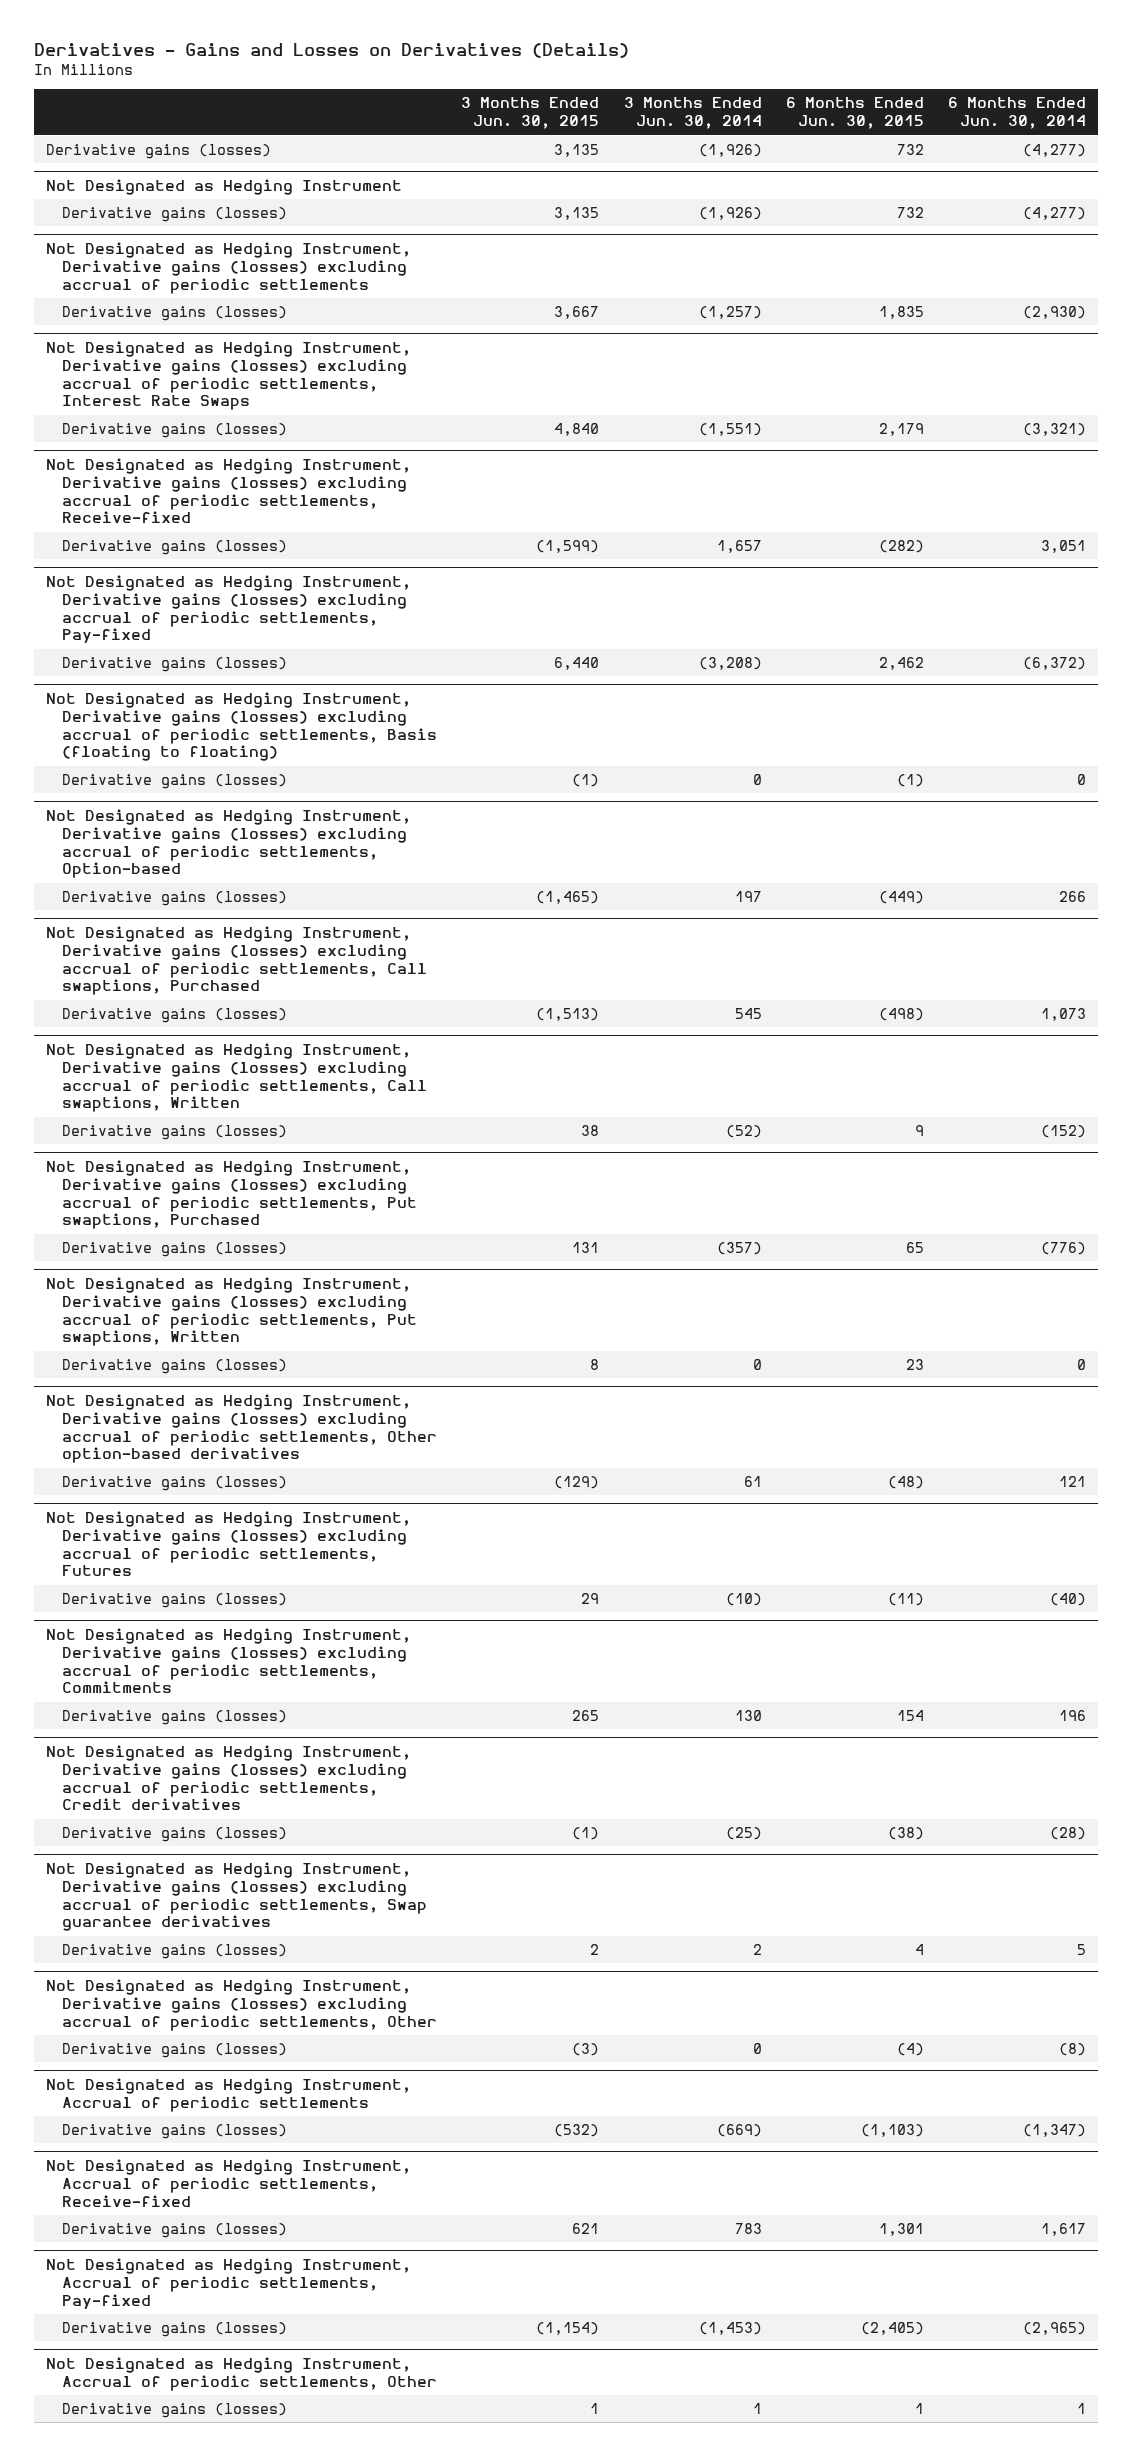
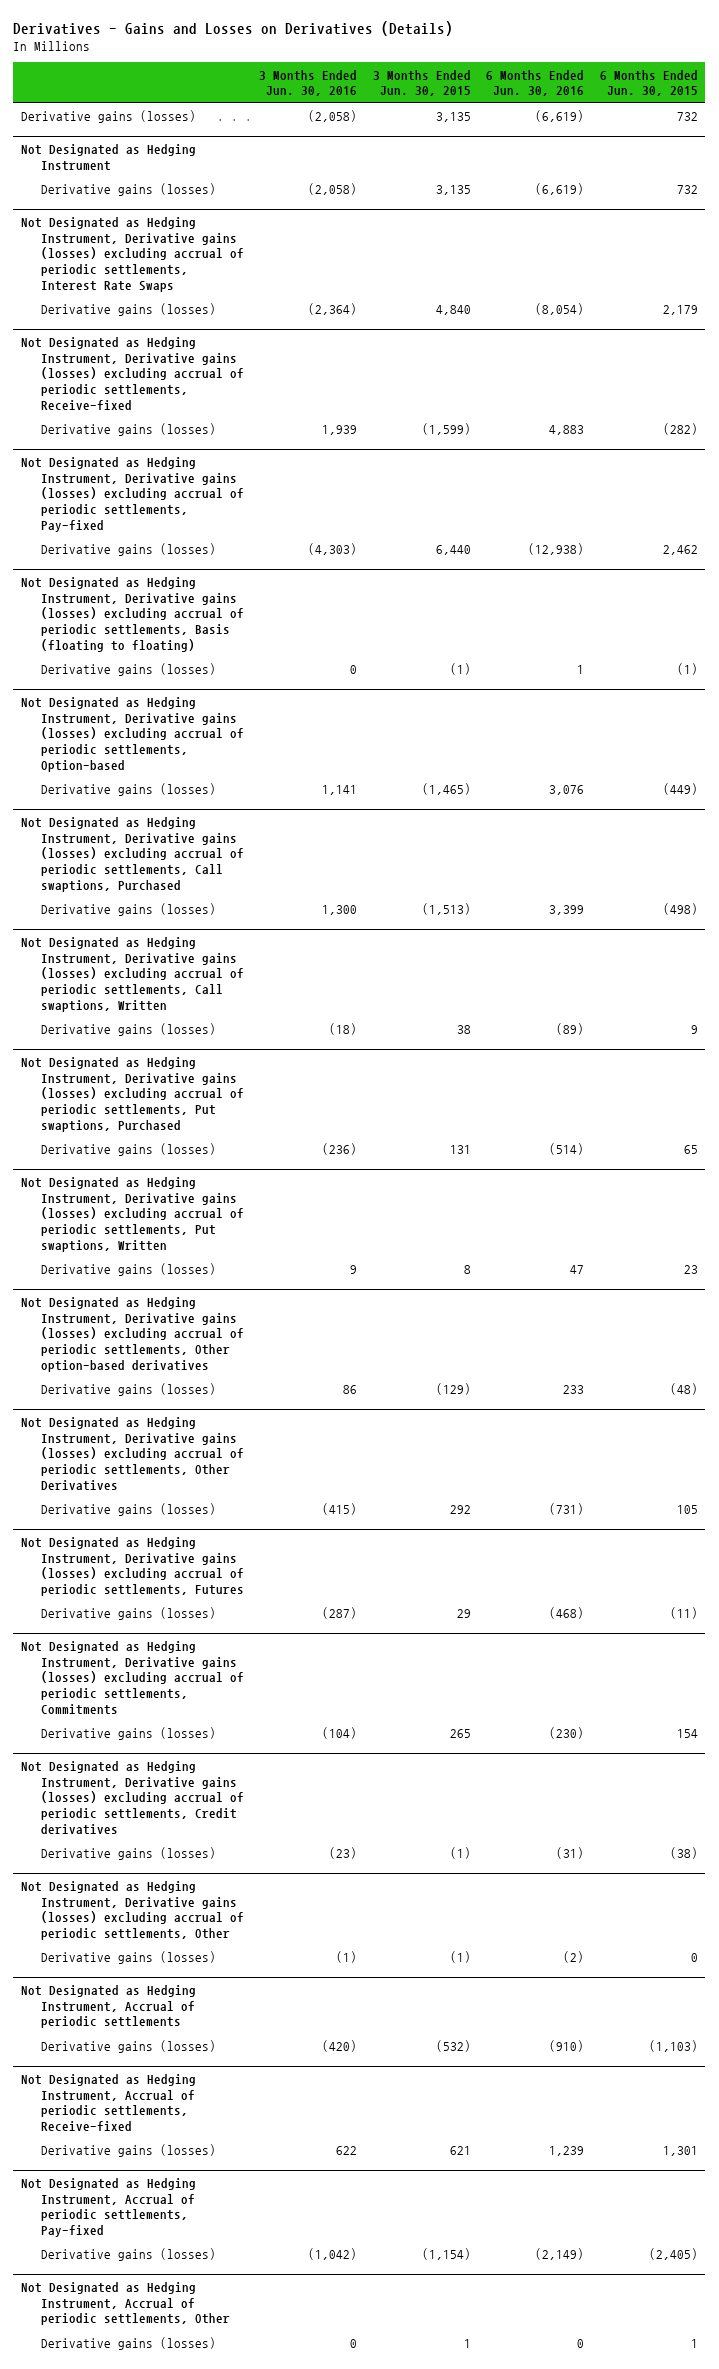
[623,97,762,130] 3 Months Ended Jun. 30, 2014 -> none
[948,97,1087,130] 6 Months Ended Jun. 30, 2014 -> none
none -> [259,69,358,97] 3 Months Ended Jun. 30, 2016
none -> [486,69,585,97] 6 Months Ended Jun. 30, 2016
[45,242,411,294] Not Designated as Hedging Instrument, Derivative gains (losses) excluding accrual of periodic settlements -> none
[61,306,287,322] Derivative gains (losses) -> none
none -> [21,1417,245,1491] Not Designated as Hedging Instrument, Derivative gains (losses) excluding accrual of periodic settlements, Other Derivatives
none -> [41,1503,217,1517] Derivative gains (losses)
[45,1862,427,1932] Not Designated as Hedging Instrument, Derivative gains (losses) excluding accrual of periodic settlements, Swap guarantee derivatives -> none
[61,1944,287,1960] Derivative gains (losses) -> none
[572,2043,600,2057] (3) -> [449,1951,471,1964] (1)
[896,2043,924,2057] (4) -> [690,1953,698,1963] 0

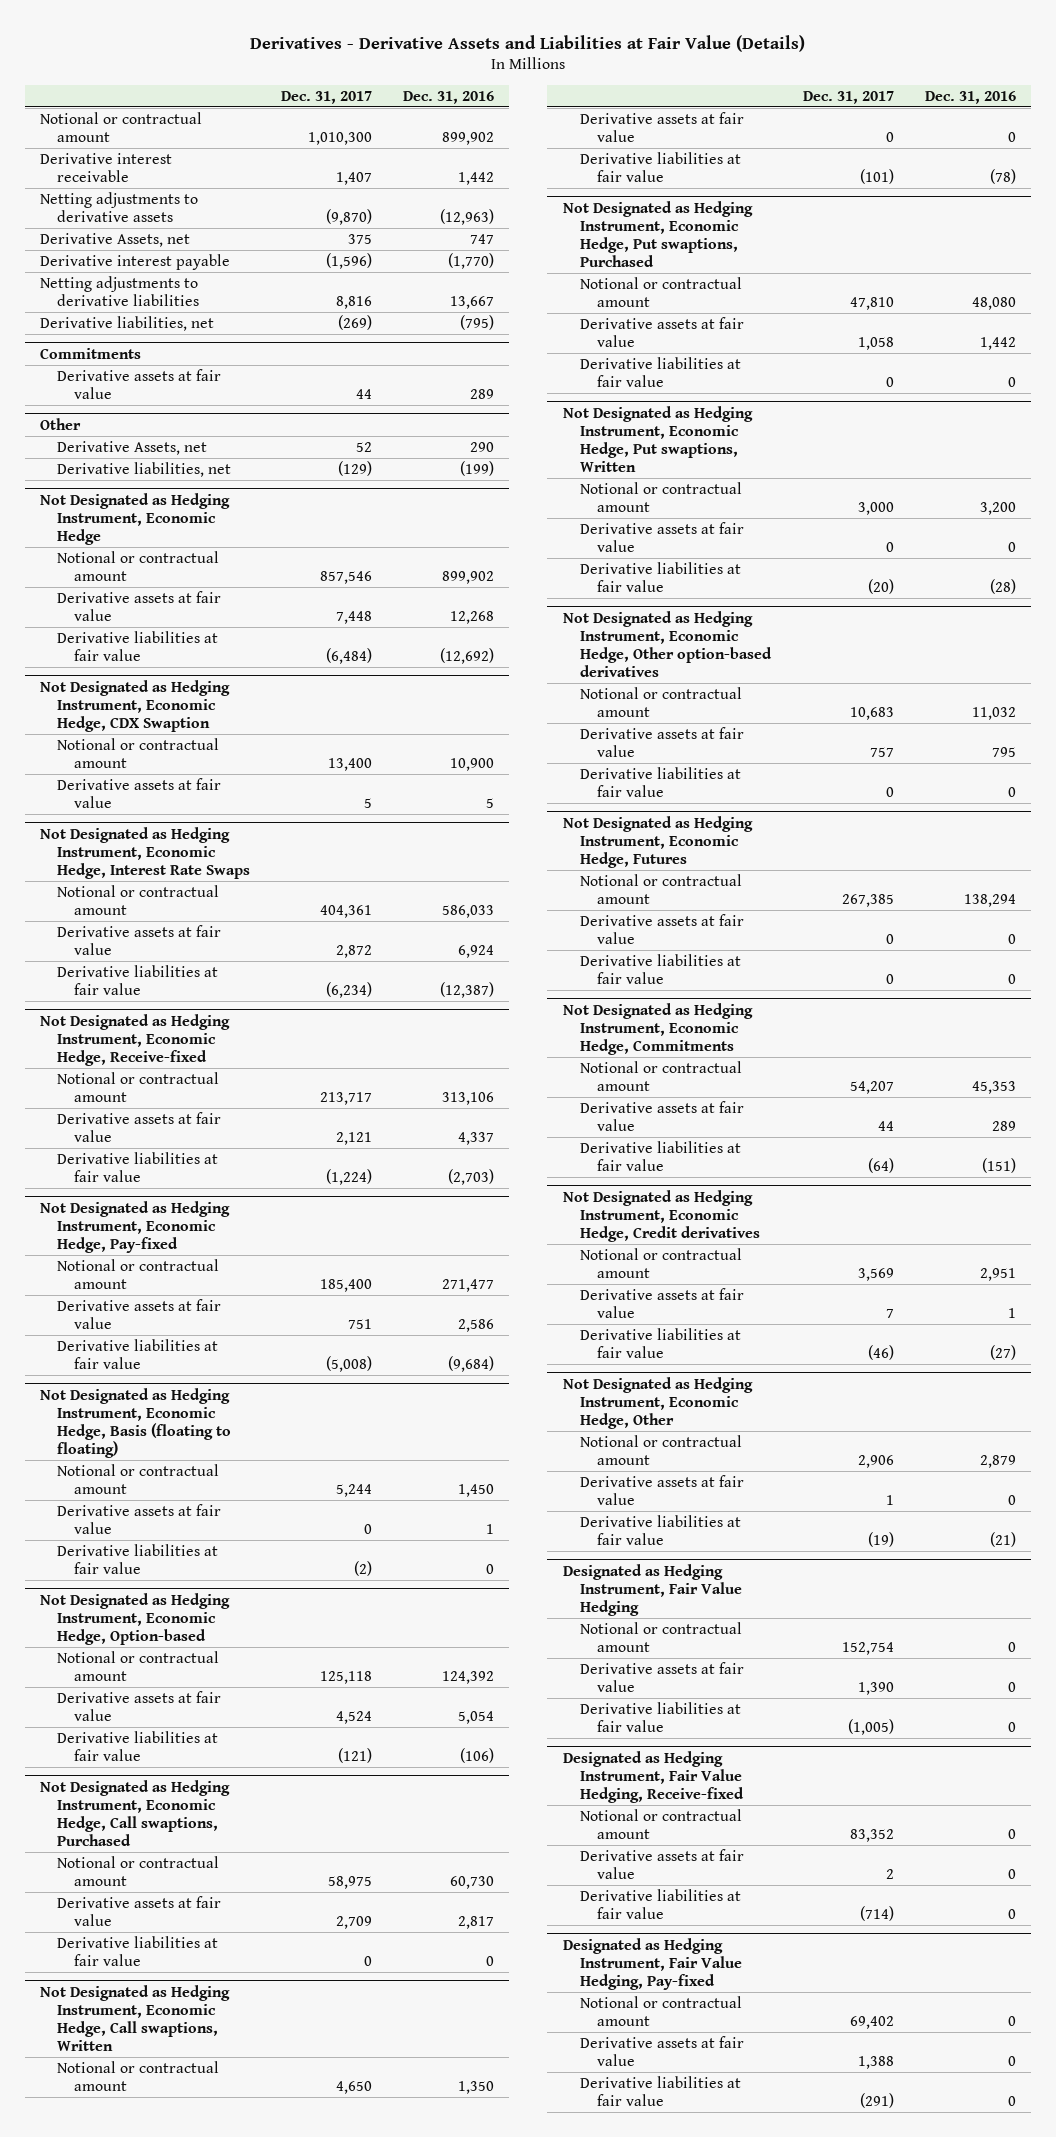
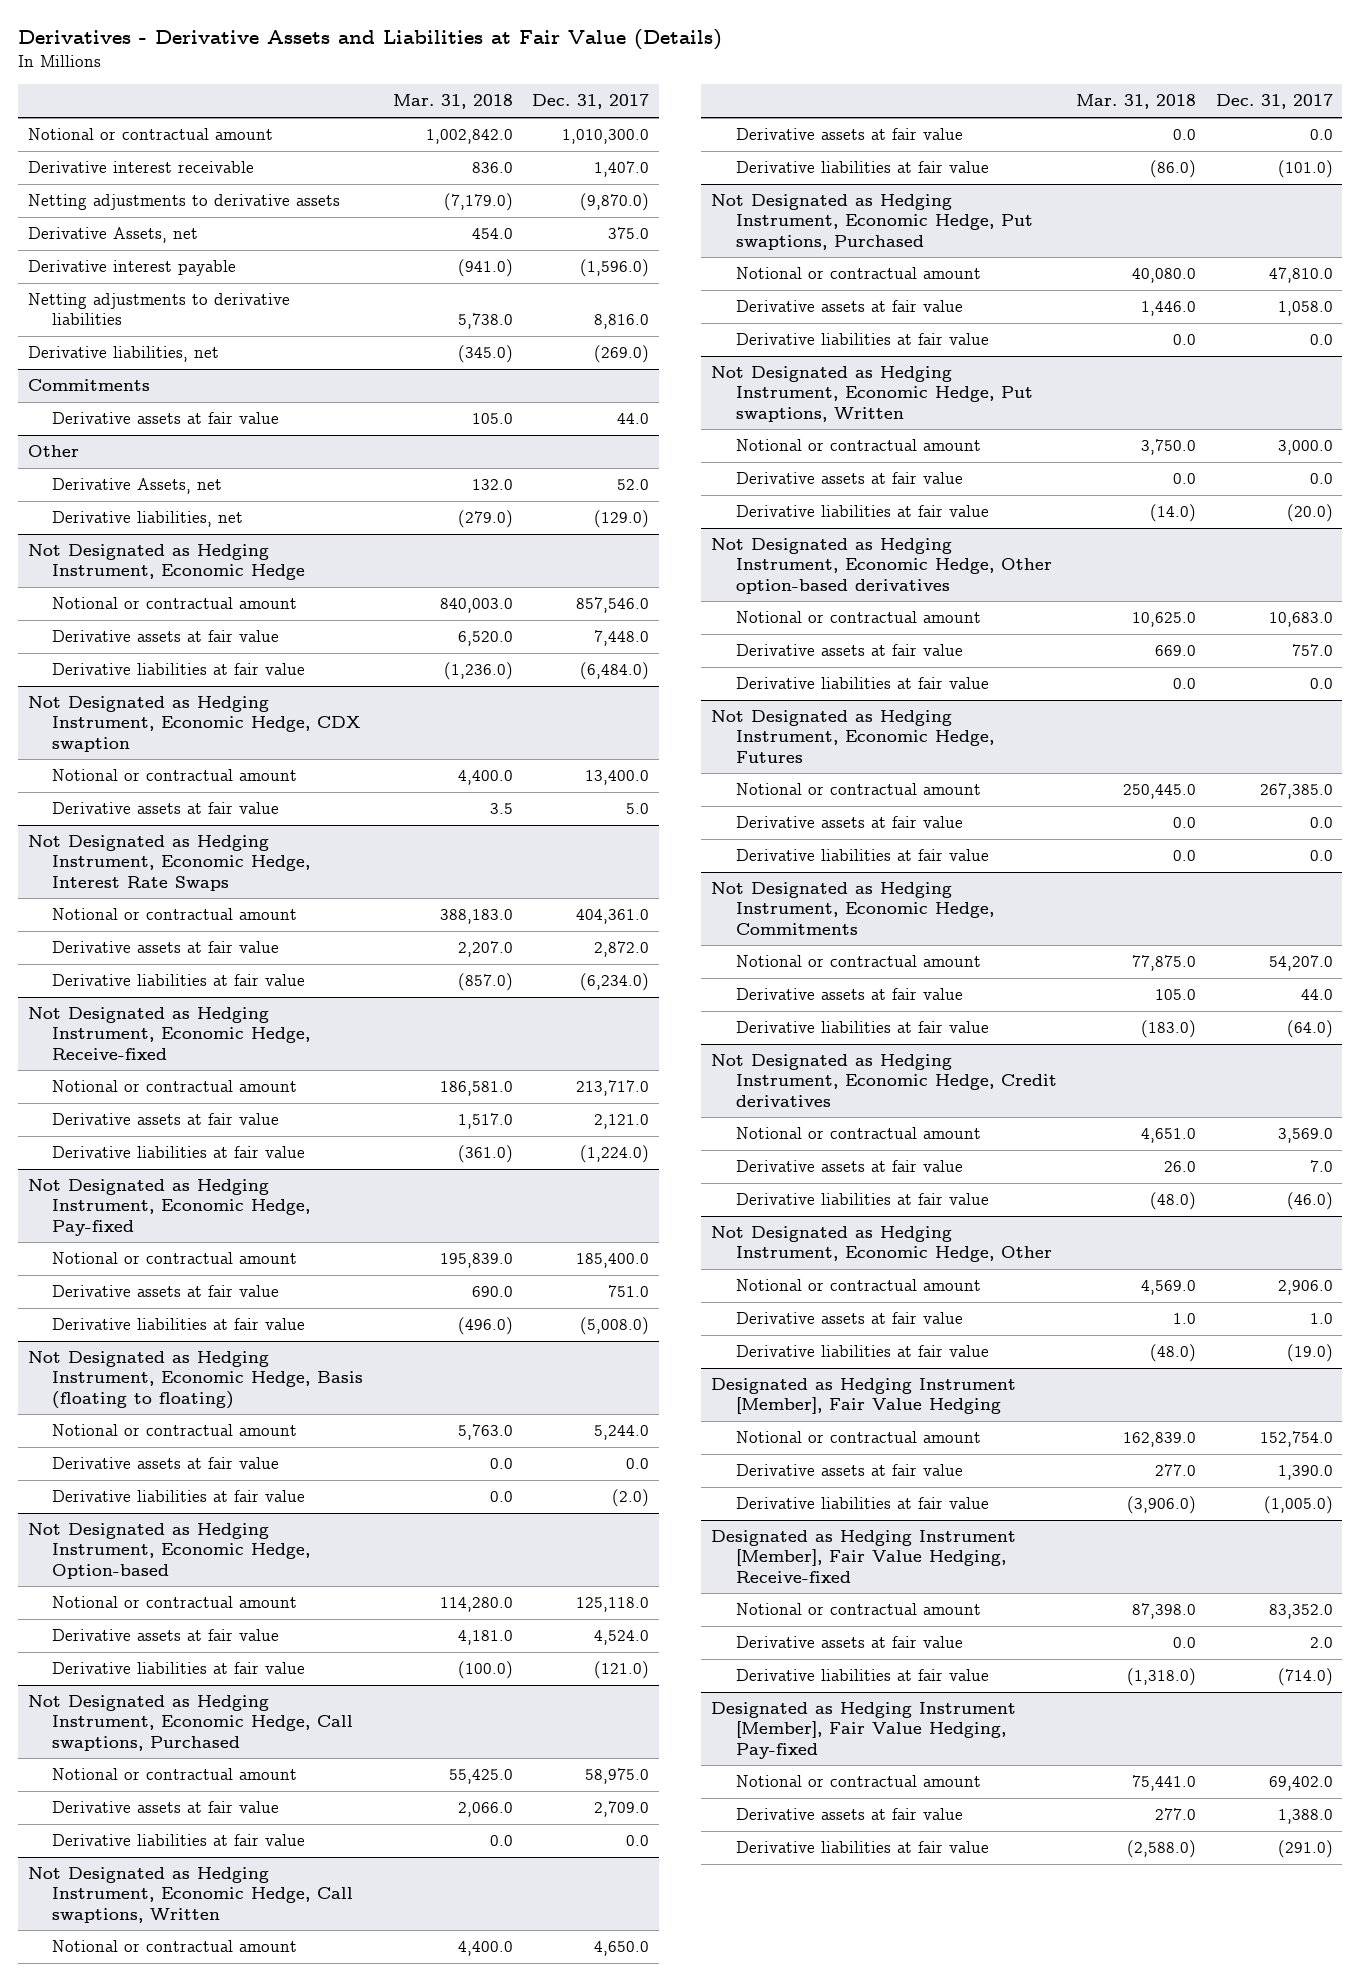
[402,90,494,104] Dec. 31, 2016 -> none
none -> [392,94,513,110] Mar. 31, 2018
[307,131,372,145] 1,010,300 -> [562,129,650,145] 1,010,300.0
[335,171,372,185] 1,407 -> [594,161,650,178] 1,407.0
[325,208,372,225] (9,870) -> [580,193,650,212] (9,870.0)
[347,233,372,244] 375 -> [608,227,650,240] 375.0
[325,252,372,269] (1,596) -> [580,259,650,278] (1,596.0)
[335,295,372,309] 8,816 -> [594,314,650,330] 8,816.0
[337,314,372,330] (269) -> [594,345,650,364] (269.0)
[355,388,372,399] 44 -> [617,413,650,425] 44.0
[355,441,372,452] 52 -> [617,479,650,491] 52.0
[337,460,372,476] (129) -> [594,510,650,529] (129.0)
[319,570,372,584] 857,546 -> [576,597,650,614] 857,546.0
[335,610,372,624] 7,448 -> [594,630,650,647] 7,448.0
[325,647,372,664] (6,484) -> [580,662,650,681] (6,484.0)
[40,679,231,732] Not Designated as Hedging Instrument, Economic Hedge, CDX Swaption -> [27,696,361,752] Not Designated as Hedging Instrument, Economic Hedge, CDX swaption
[327,757,372,771] 13,400 -> [585,770,650,786] 13,400.0
[363,797,372,808] 5 -> [626,803,650,815] 5.0
[319,904,372,918] 404,361 -> [576,909,650,925] 404,361.0
[335,944,372,958] 2,872 -> [594,941,650,958] 2,872.0
[325,981,372,998] (6,234) -> [580,973,650,992] (6,234.0)
[319,1091,372,1105] 213,717 -> [576,1080,650,1097] 213,717.0
[335,1131,372,1145] 2,121 -> [594,1114,650,1130] 2,121.0
[325,1168,372,1185] (1,224) -> [580,1145,650,1164] (1,224.0)
[319,1278,372,1292] 185,400 -> [576,1253,650,1269] 185,400.0
[347,1318,372,1329] 751 -> [608,1285,650,1298] 751.0
[325,1355,372,1372] (5,008) -> [580,1317,650,1336] (5,008.0)
[335,1483,372,1497] 5,244 -> [594,1425,650,1441] 5,244.0
[363,1523,372,1534] 0 -> [626,1458,650,1470] 0.0
[353,1560,372,1576] (2) -> [612,1489,650,1508] (2.0)
[319,1670,372,1684] 125,118 -> [576,1597,650,1613] 125,118.0
[335,1710,372,1724] 4,524 -> [594,1630,650,1646] 4,524.0
[337,1747,372,1763] (121) -> [594,1661,650,1680] (121.0)
[327,1875,372,1889] 58,975 -> [585,1768,650,1785] 58,975.0
[335,1915,372,1929] 2,709 -> [594,1801,650,1818] 2,709.0
[363,1955,372,1966] 0 -> [626,1835,650,1847] 0.0
[335,2080,372,2094] 4,650 -> [594,1941,650,1957] 4,650.0
[886,131,895,142] 0 -> [1309,129,1333,141] 0.0
[860,168,895,184] (101) -> [1277,160,1333,179] (101.0)
[850,296,895,310] 47,810 -> [1268,267,1333,284] 47,810.0
[858,336,895,350] 1,058 -> [1277,301,1333,317] 1,058.0
[886,376,895,387] 0 -> [1309,334,1333,346] 0.0
[858,501,895,515] 3,000 -> [1277,440,1333,456] 3,000.0
[886,541,895,552] 0 -> [1309,473,1333,485] 0.0
[868,578,895,594] (20) -> [1286,504,1333,523] (20.0)
[850,706,895,720] 10,683 -> [1268,612,1333,628] 10,683.0
[870,746,895,757] 757 -> [1291,644,1333,657] 757.0
[886,786,895,797] 0 -> [1309,678,1333,690] 0.0
[842,893,895,907] 267,385 -> [1259,783,1333,800] 267,385.0
[886,933,895,944] 0 -> [1309,817,1333,829] 0.0
[886,973,895,984] 0 -> [1309,850,1333,862] 0.0
[850,1080,895,1094] 54,207 -> [1268,955,1333,972] 54,207.0
[878,1120,895,1131] 44 -> [1300,989,1333,1001] 44.0
[868,1157,895,1173] (64) -> [1286,1020,1333,1039] (64.0)
[858,1267,895,1281] 3,569 -> [1277,1128,1333,1144] 3,569.0
[886,1308,895,1318] 7 -> [1309,1160,1333,1173] 7.0
[868,1344,895,1360] (46) -> [1286,1192,1333,1211] (46.0)
[858,1454,895,1468] 2,906 -> [1277,1280,1333,1296] 2,906.0
[886,1494,895,1505] 1 -> [1309,1313,1333,1325] 1.0
[868,1531,895,1547] (19) -> [1286,1344,1333,1363] (19.0)
[562,1563,742,1616] Designated as Hedging Instrument, Fair Value Hedging -> [711,1378,1017,1415] Designated as Hedging Instrument [Member], Fair Value Hedging
[842,1641,895,1655] 152,754 -> [1259,1431,1333,1448] 152,754.0
[858,1681,895,1695] 1,390 -> [1277,1465,1333,1481] 1,390.0
[848,1718,895,1735] (1,005) -> [1263,1496,1333,1515] (1,005.0)
[562,1750,744,1803] Designated as Hedging Instrument, Fair Value Hedging, Receive-fixed -> [711,1530,1017,1583] Designated as Hedging Instrument [Member], Fair Value Hedging, Receive-fixed
[850,1828,895,1842] 83,352 -> [1268,1604,1333,1620] 83,352.0
[886,1868,895,1879] 2 -> [1309,1637,1333,1649] 2.0
[860,1905,895,1921] (714) -> [1277,1668,1333,1687] (714.0)
[562,1937,742,1990] Designated as Hedging Instrument, Fair Value Hedging, Pay-fixed -> [711,1702,1017,1759] Designated as Hedging Instrument [Member], Fair Value Hedging, Pay-fixed
[850,2015,895,2029] 69,402 -> [1268,1776,1333,1792] 69,402.0
[858,2055,895,2069] 1,388 -> [1277,1809,1333,1825] 1,388.0
[860,2092,895,2108] (291) -> [1277,1840,1333,1859] (291.0)

